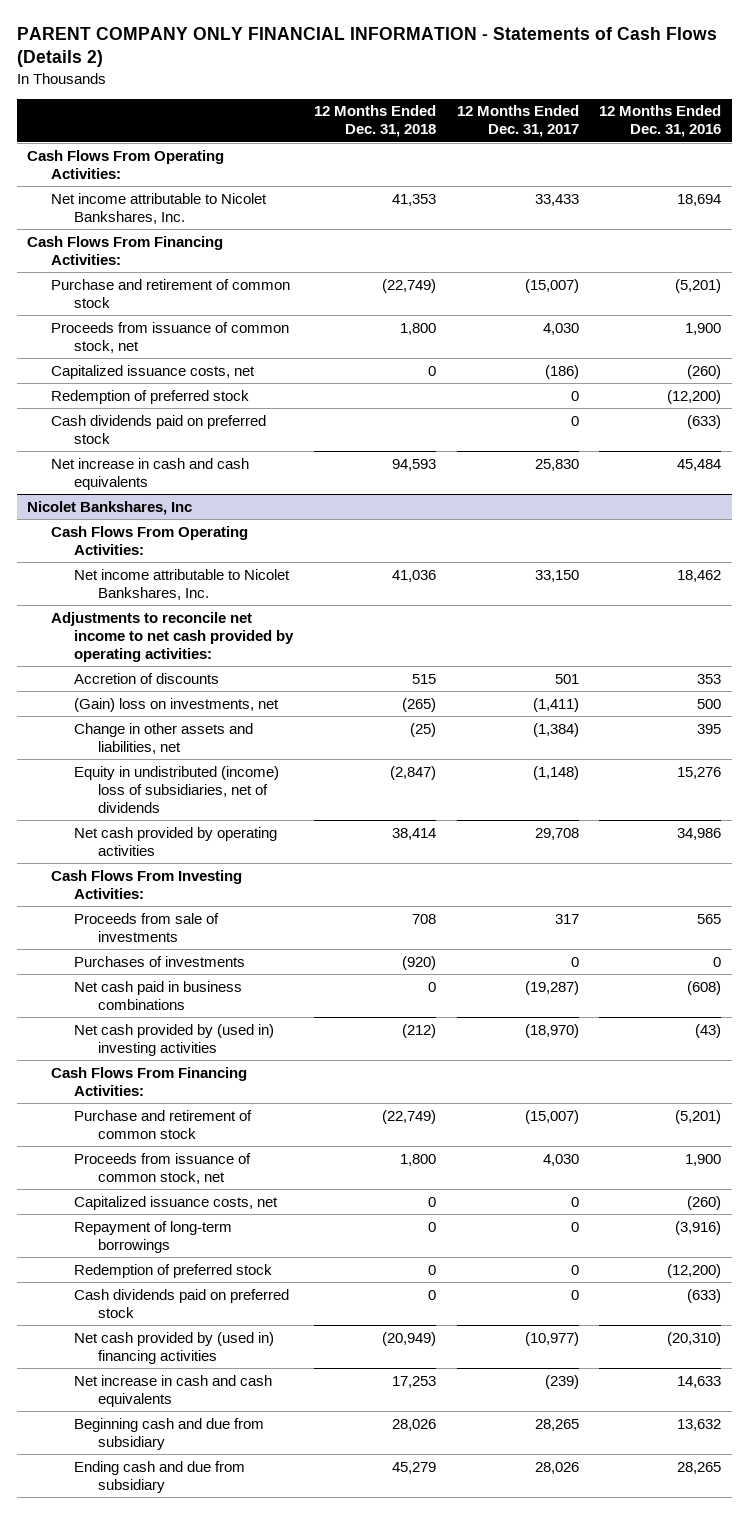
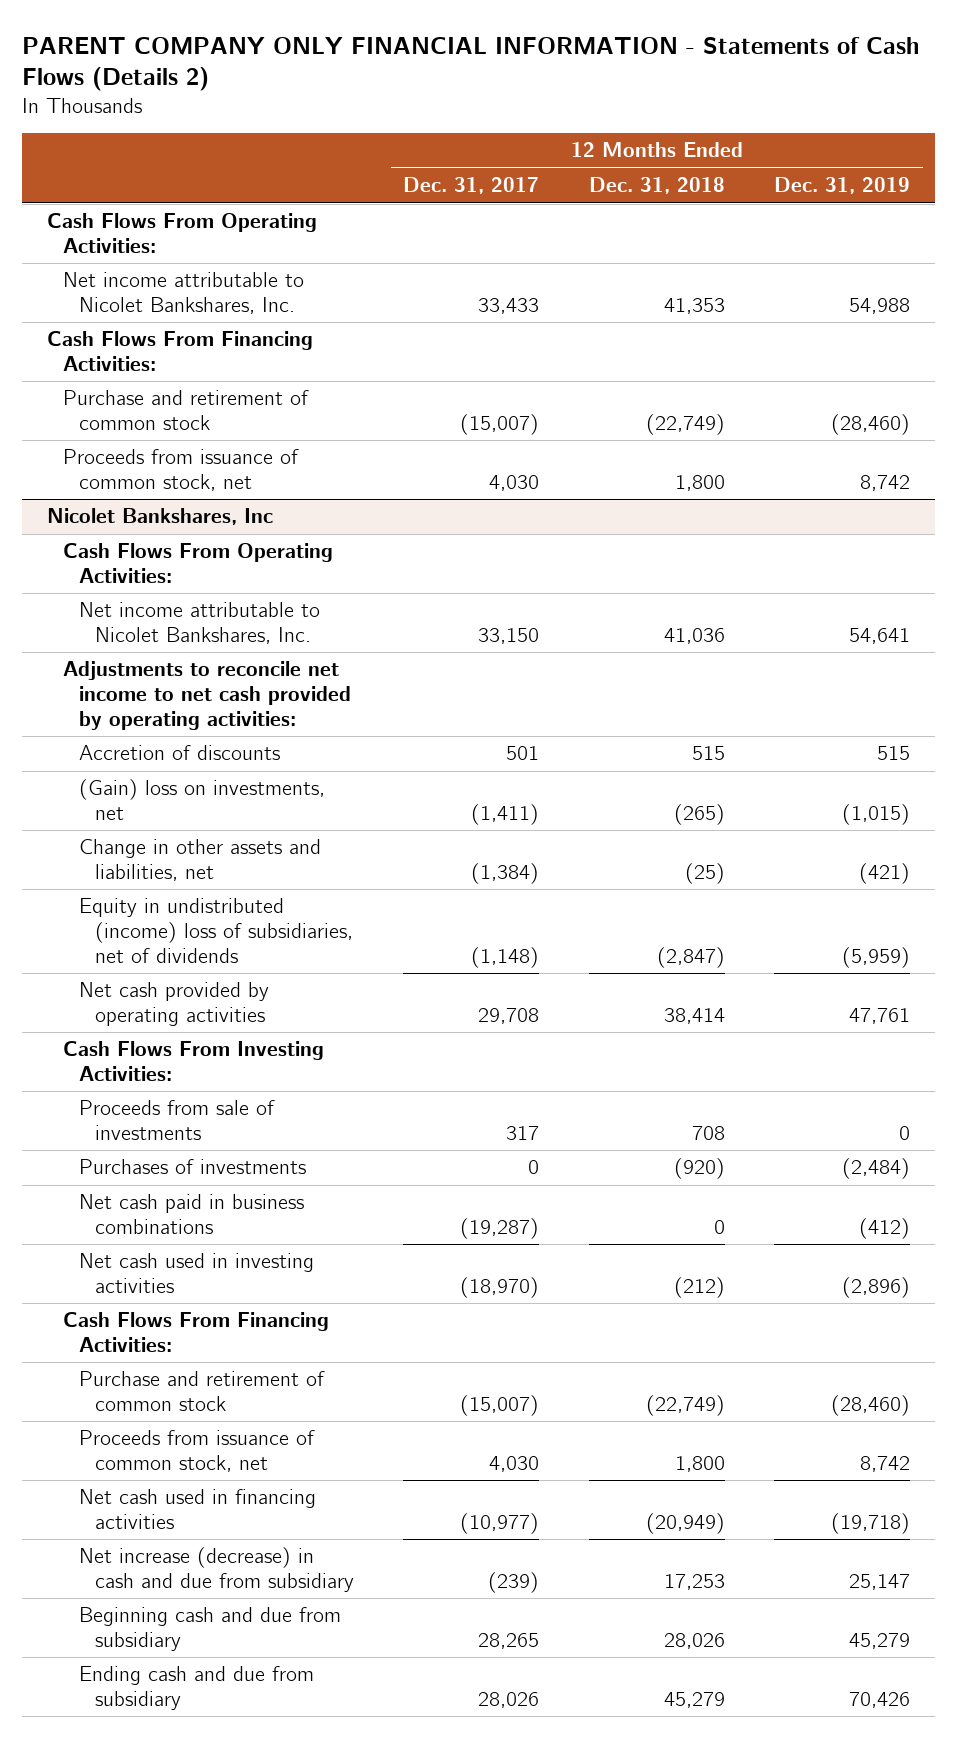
[599,105,722,138] 12 Months Ended Dec. 31, 2016 -> none
none -> [774,177,911,195] Dec. 31, 2019
[50,364,255,379] Capitalized issuance costs, net -> none
[50,389,249,404] Redemption of preferred stock -> none
[50,414,266,444] Cash dividends paid on preferred stock -> none
[50,457,249,490] Net increase in cash and cash equivalents -> none
[74,1023,275,1056] Net cash provided by (used in) investing activities -> [78,1253,314,1293] Net cash used in investing activities
[74,1195,279,1210] Capitalized issuance costs, net -> none
[74,1220,233,1253] Repayment of long-term borrowings -> none
[74,1263,273,1278] Redemption of preferred stock -> none
[74,1288,290,1318] Cash dividends paid on preferred stock -> none
[74,1331,275,1364] Net cash provided by (used in) financing activities -> [78,1489,316,1529] Net cash used in financing activities
[74,1374,273,1407] Net increase in cash and cash equivalents -> [78,1547,354,1592] Net increase (decrease) in cash and due from subsidiary

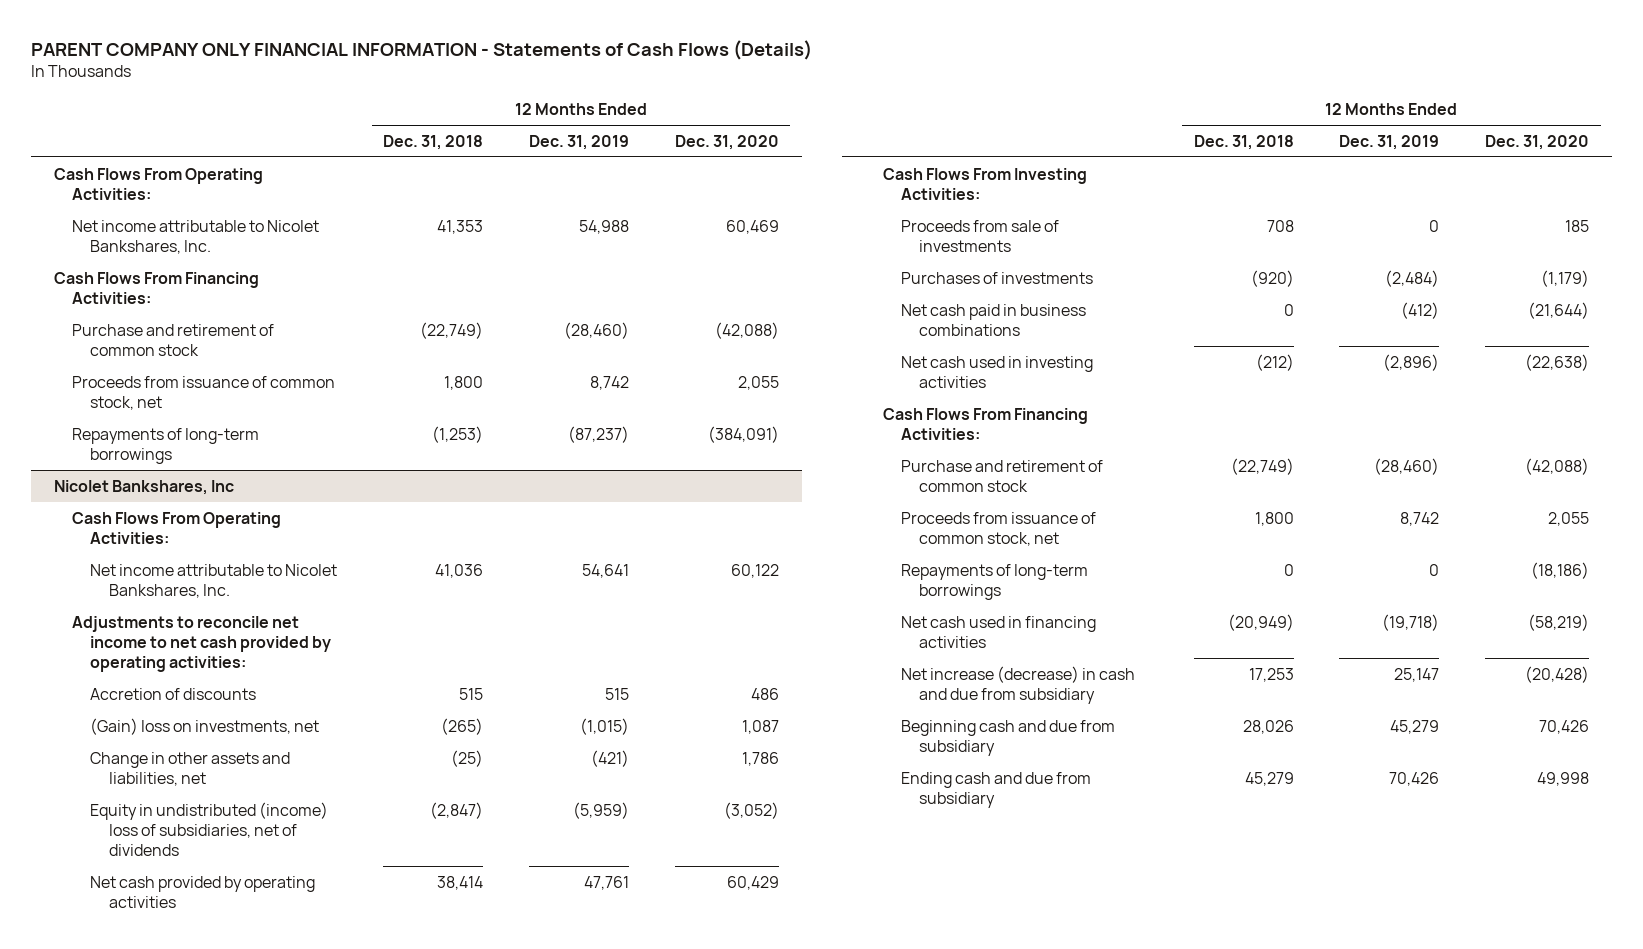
[21,36,919,92] PARENT COMPANY ONLY FINANCIAL INFORMATION - Statements of Cash Flows (Details 2) -> [31,39,813,60] PARENT COMPANY ONLY FINANCIAL INFORMATION - Statements of Cash Flows (Details)
[403,177,540,195] Dec. 31, 2017 -> none
none -> [674,134,779,150] Dec. 31, 2020
none -> [72,427,260,464] Repayments of long-term borrowings
none -> [900,563,1088,600] Repayments of long-term borrowings

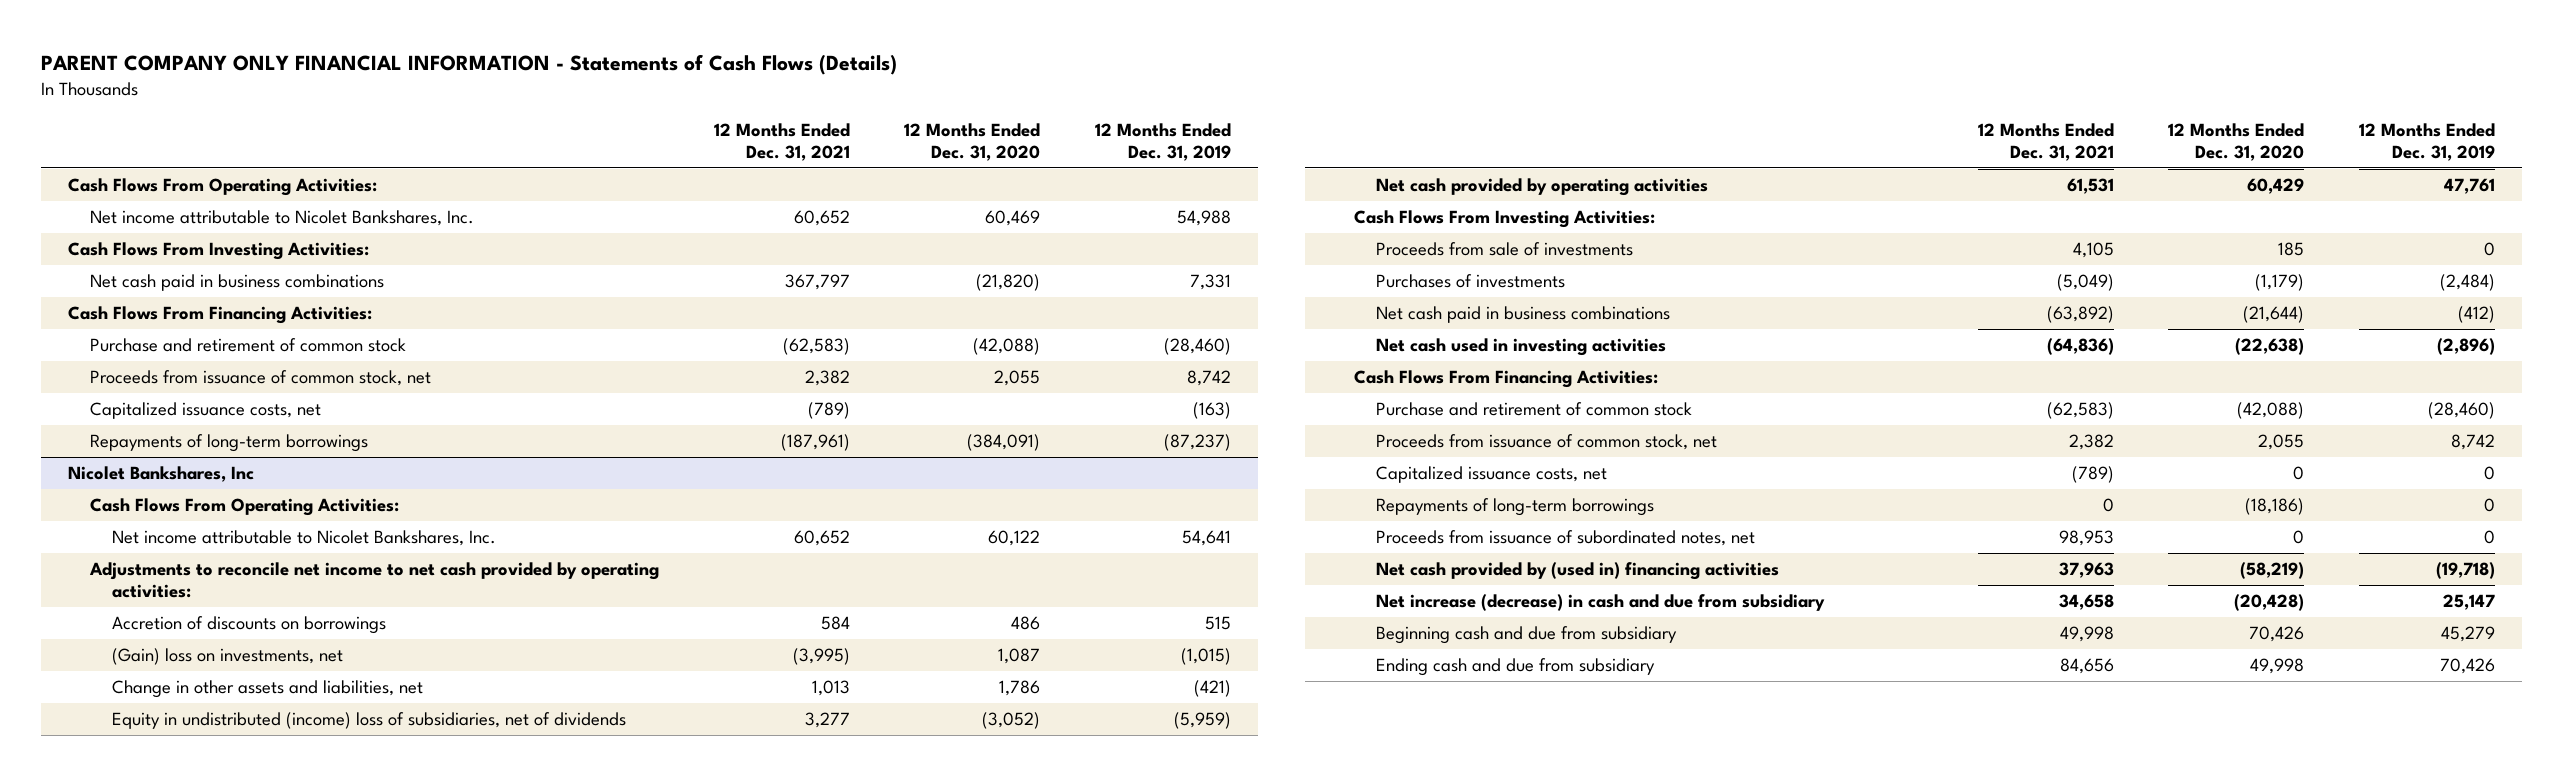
[383,134,484,150] Dec. 31, 2018 -> none
none -> [713,122,850,161] 12 Months Ended Dec. 31, 2021
none -> [68,242,370,261] Cash Flows From Investing Activities:
none -> [90,274,385,292] Net cash paid in business combinations
none -> [90,402,322,420] Capitalized issuance costs, net
[90,687,257,700] Accretion of discounts -> [112,616,387,635] Accretion of discounts on borrowings
none -> [1375,466,1607,484] Capitalized issuance costs, net
none -> [1375,530,1755,547] Proceeds from issuance of subordinated notes, net
[900,615,1096,648] Net cash used in financing activities -> [1375,562,1779,581] Net cash provided by (used in) financing activities

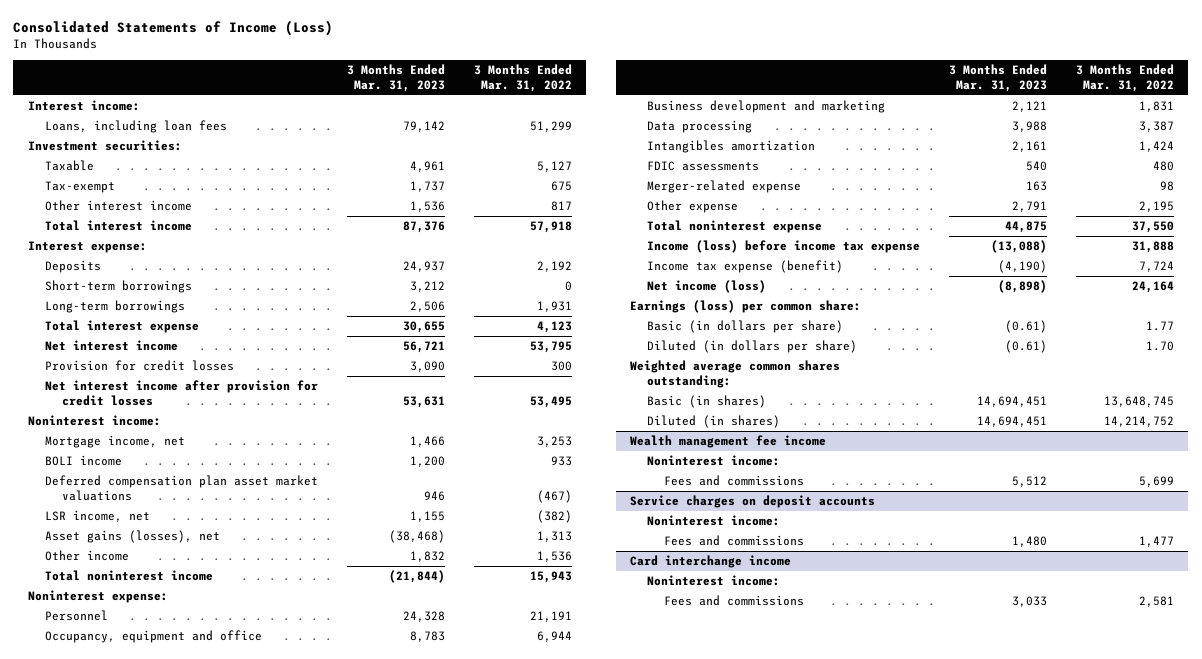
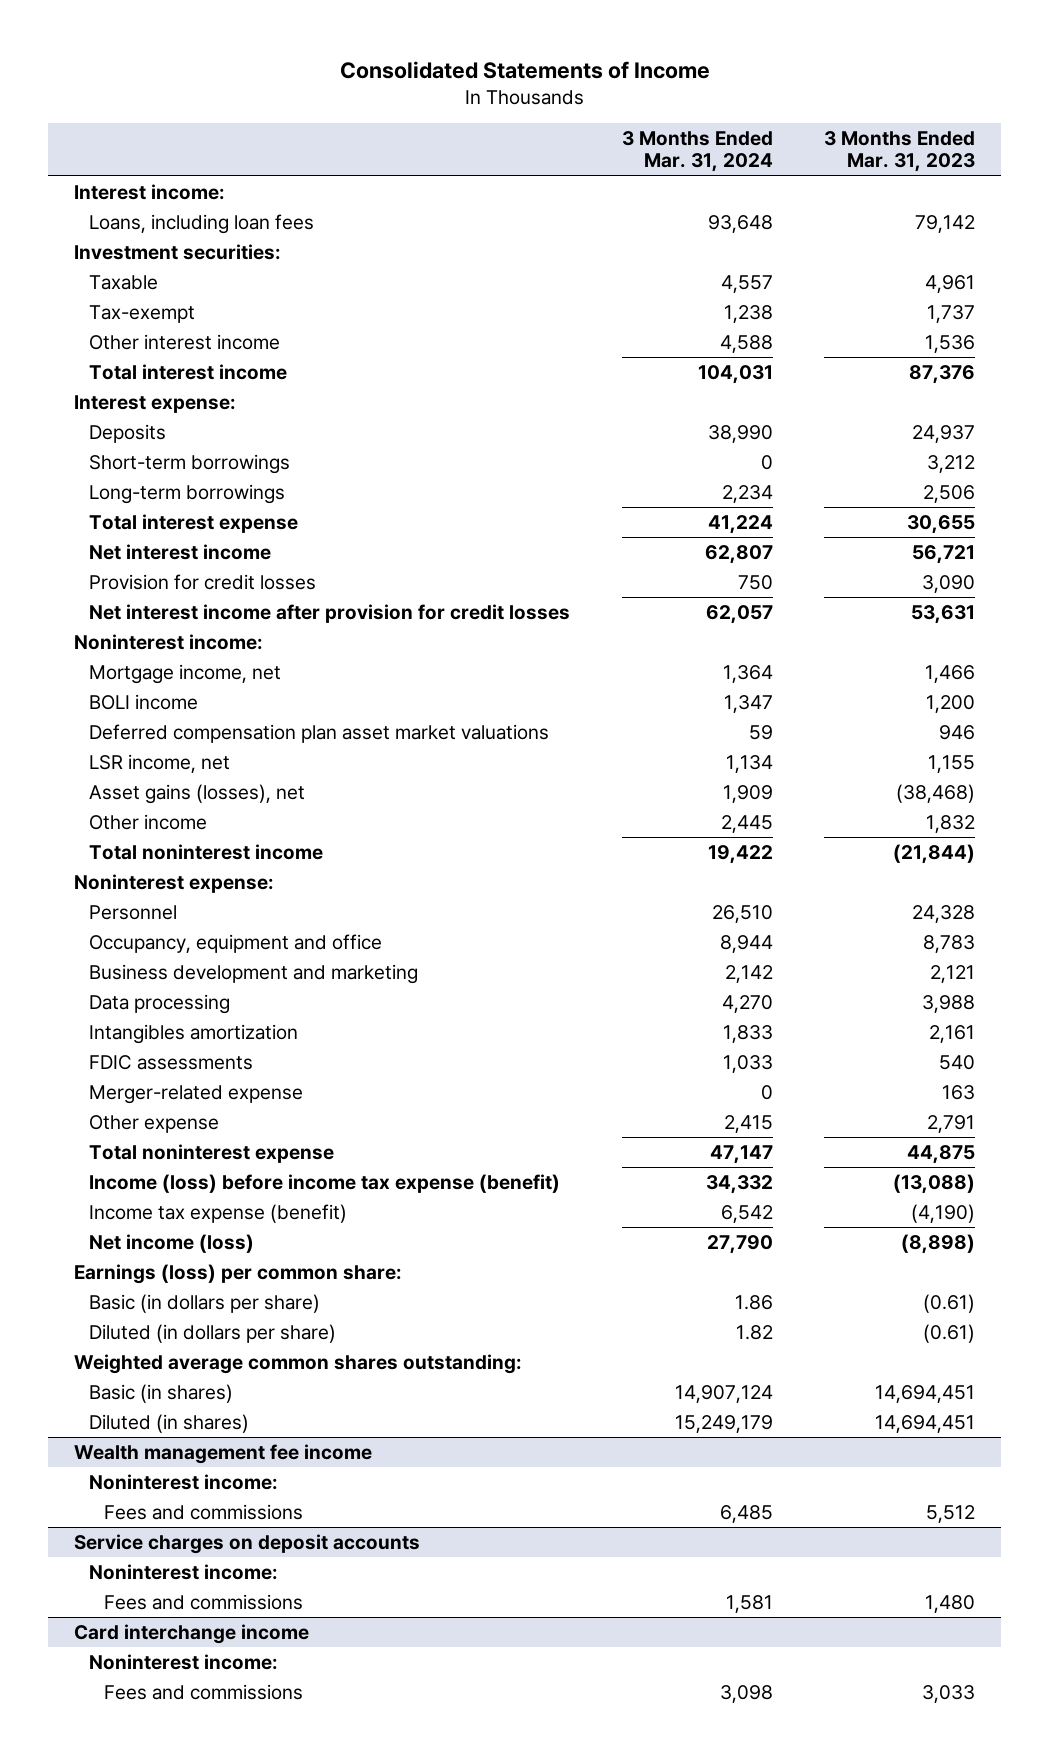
[13,19,334,36] Consolidated Statements of Income (Loss) -> [339,60,710,79] Consolidated Statements of Income
[473,63,572,92] 3 Months Ended Mar. 31, 2022 -> none
none -> [621,130,773,173] 3 Months Ended Mar. 31, 2024
[647,240,921,254] Income (loss) before income tax expense -> [88,1173,560,1193] Income (loss) before income tax expense (benefit)

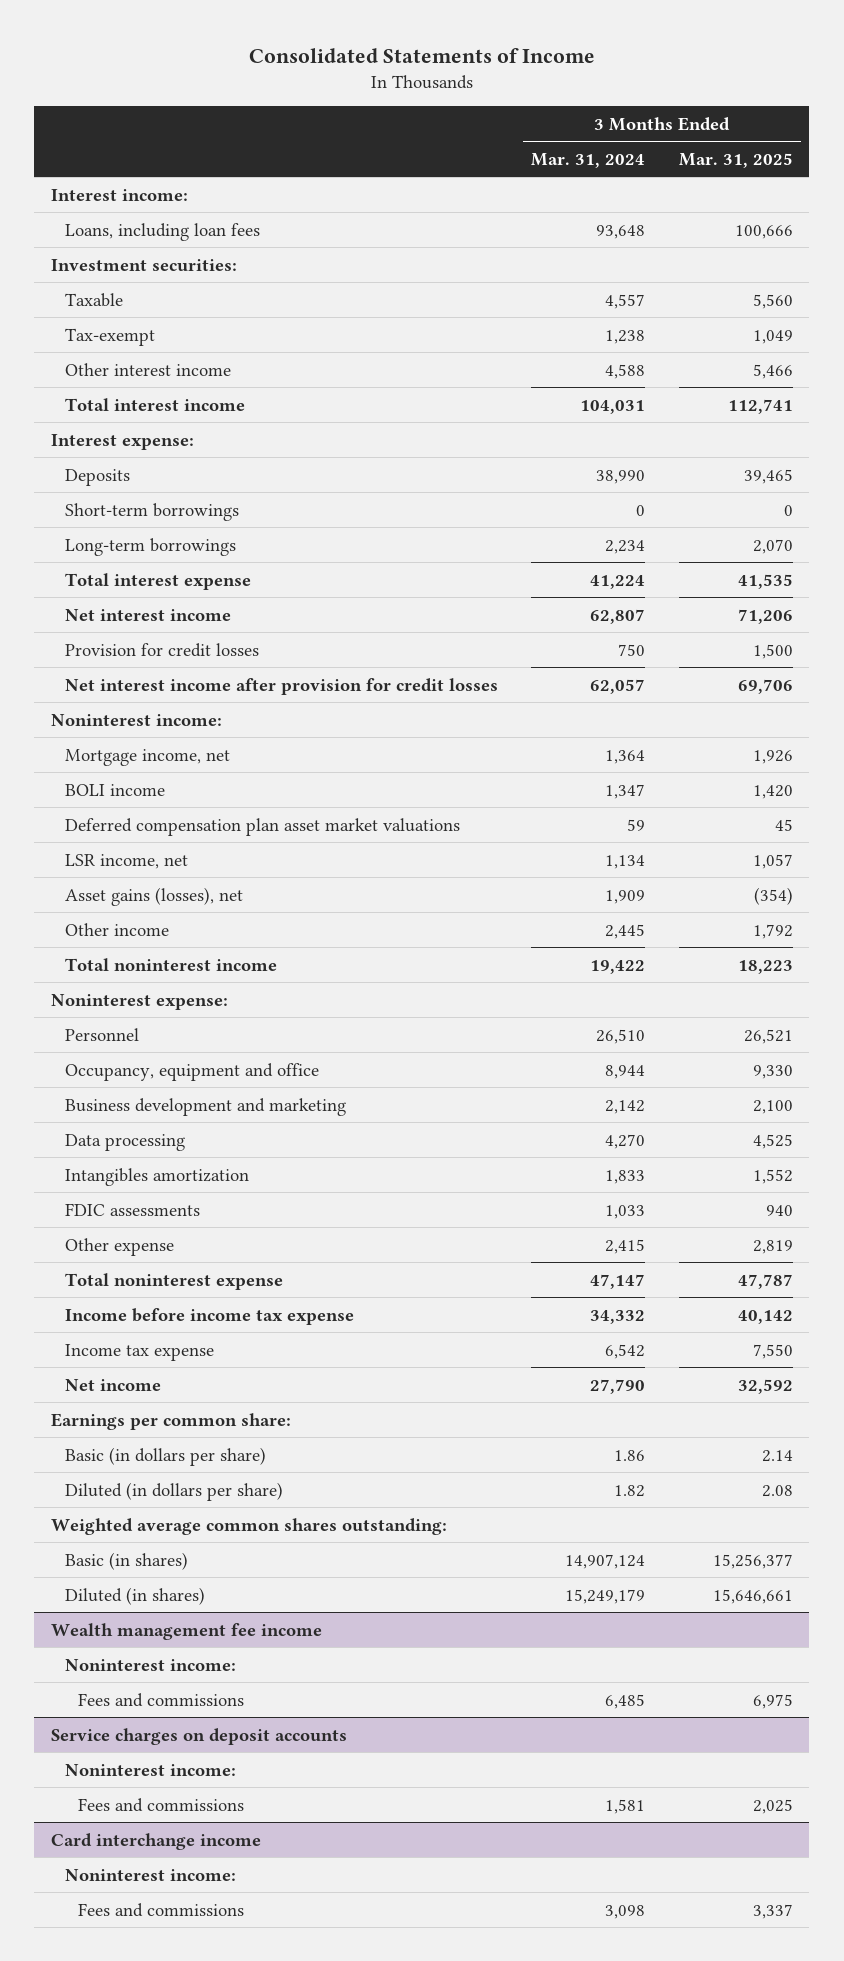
[824,130,976,173] 3 Months Ended Mar. 31, 2023 -> none
none -> [678,152,793,168] Mar. 31, 2025
[88,1084,303,1104] Merger-related expense -> none
[88,1173,560,1193] Income (loss) before income tax expense (benefit) -> [64,1307,354,1325] Income before income tax expense
[88,1203,347,1223] Income tax expense (benefit) -> [64,1343,214,1361] Income tax expense
[88,1233,254,1253] Net income (loss) -> [64,1378,161,1391] Net income
[73,1263,402,1284] Earnings (loss) per common share: -> [50,1412,291,1430] Earnings per common share:

